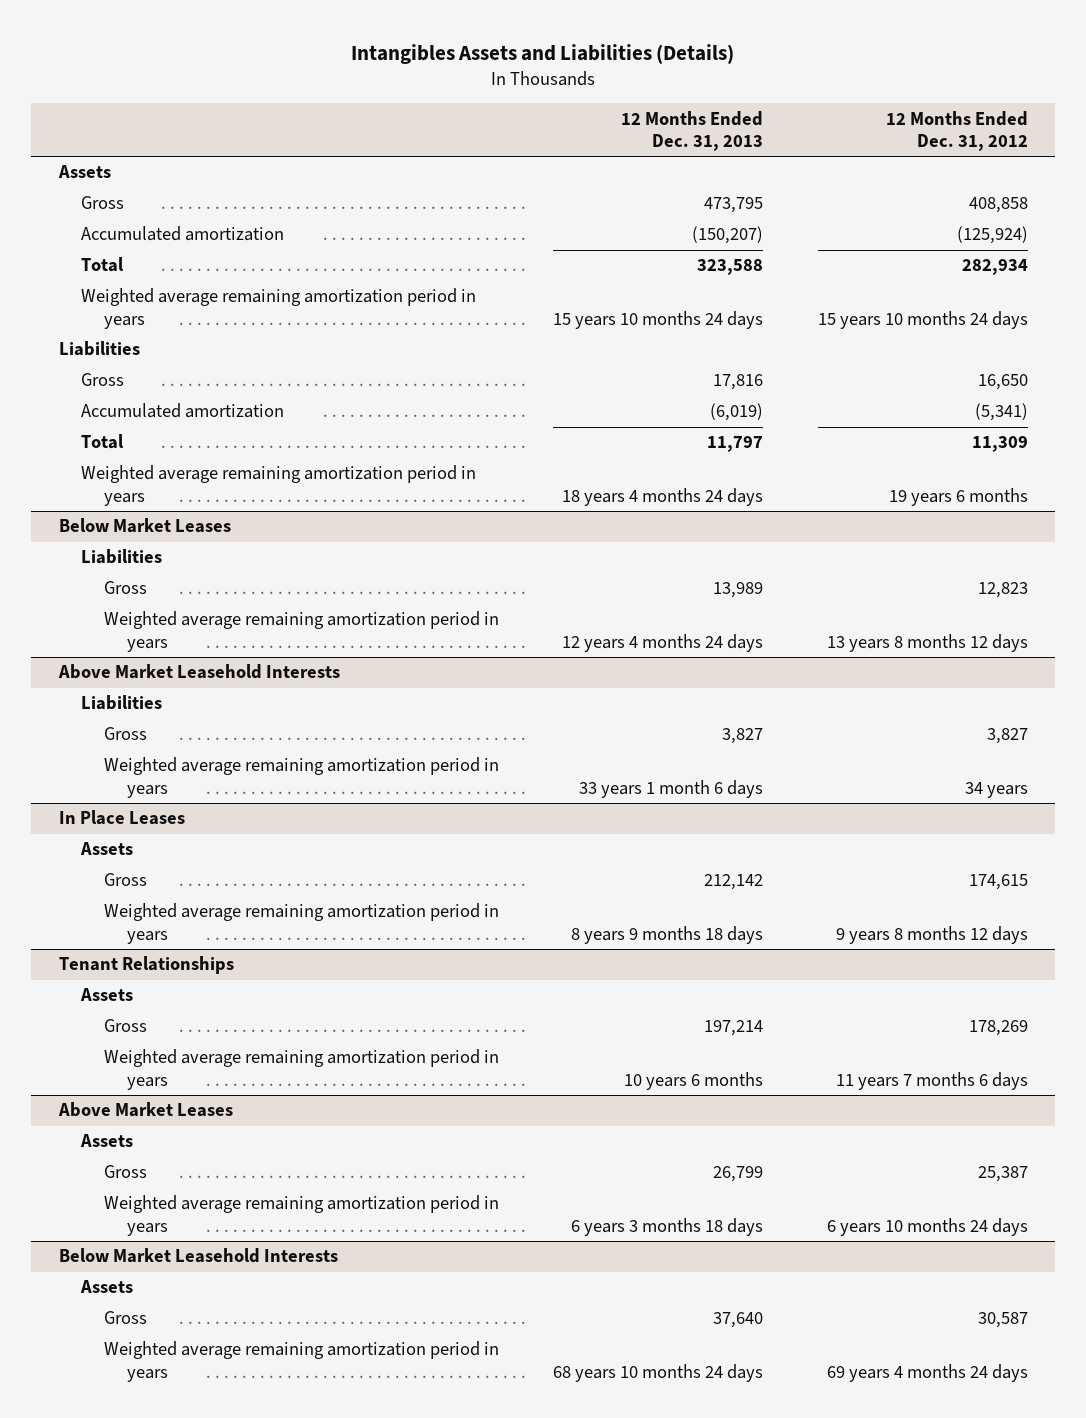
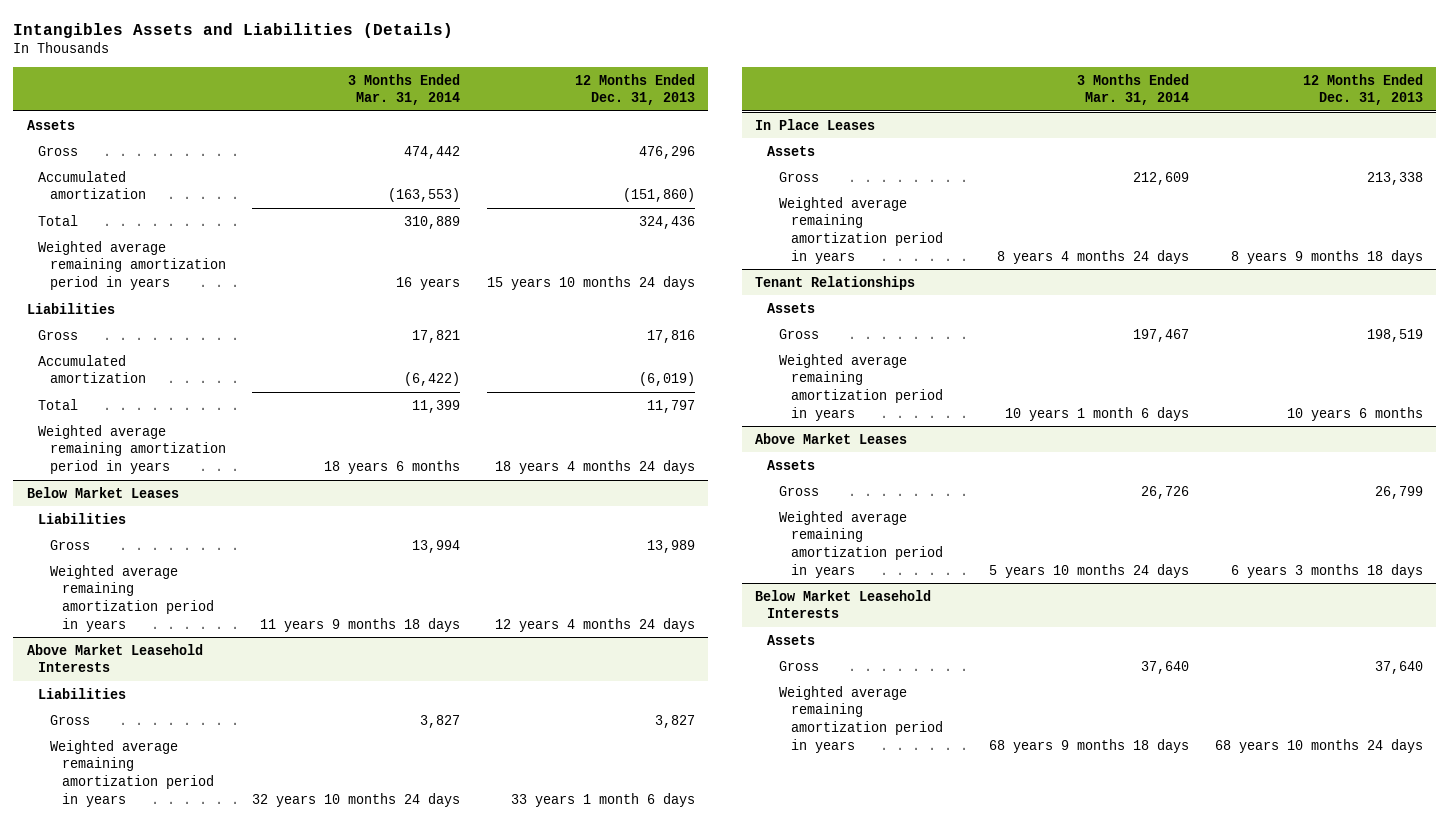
[885,110,1028,152] 12 Months Ended Dec. 31, 2012 -> none
none -> [348,73,461,106] 3 Months Ended Mar. 31, 2014
[704,197,764,214] 473,795 -> [638,145,695,159] 476,296
[692,226,764,245] (150,207) -> [622,188,695,203] (151,860)
[697,259,764,276] 323,588 -> [638,215,695,229] 324,436
[704,874,764,891] 212,142 -> [1367,171,1424,185] 213,338
[704,1020,764,1037] 197,214 -> [1367,328,1424,342] 198,519

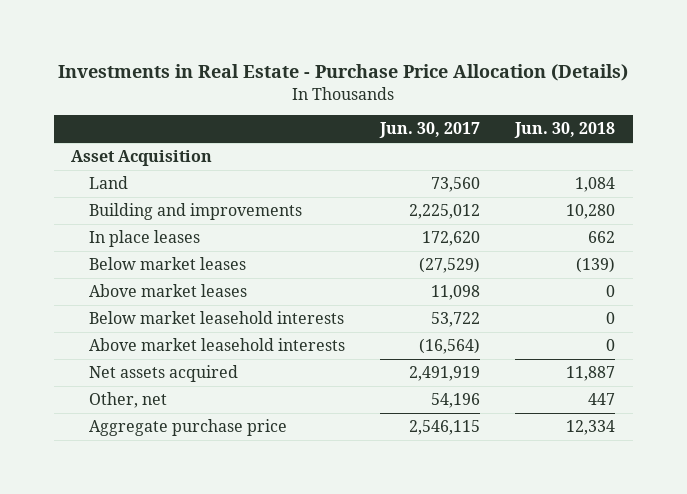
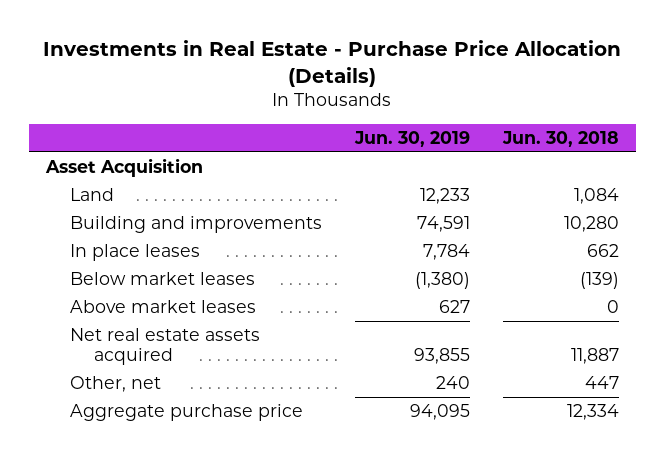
[379,122,481,139] Jun. 30, 2017 -> none
none -> [353,130,470,147] Jun. 30, 2019
[88,310,344,324] Below market leasehold interests -> none
[88,337,345,351] Above market leasehold interests -> none
[88,364,238,382] Net assets acquired -> [69,328,260,366] Net real estate assets acquired

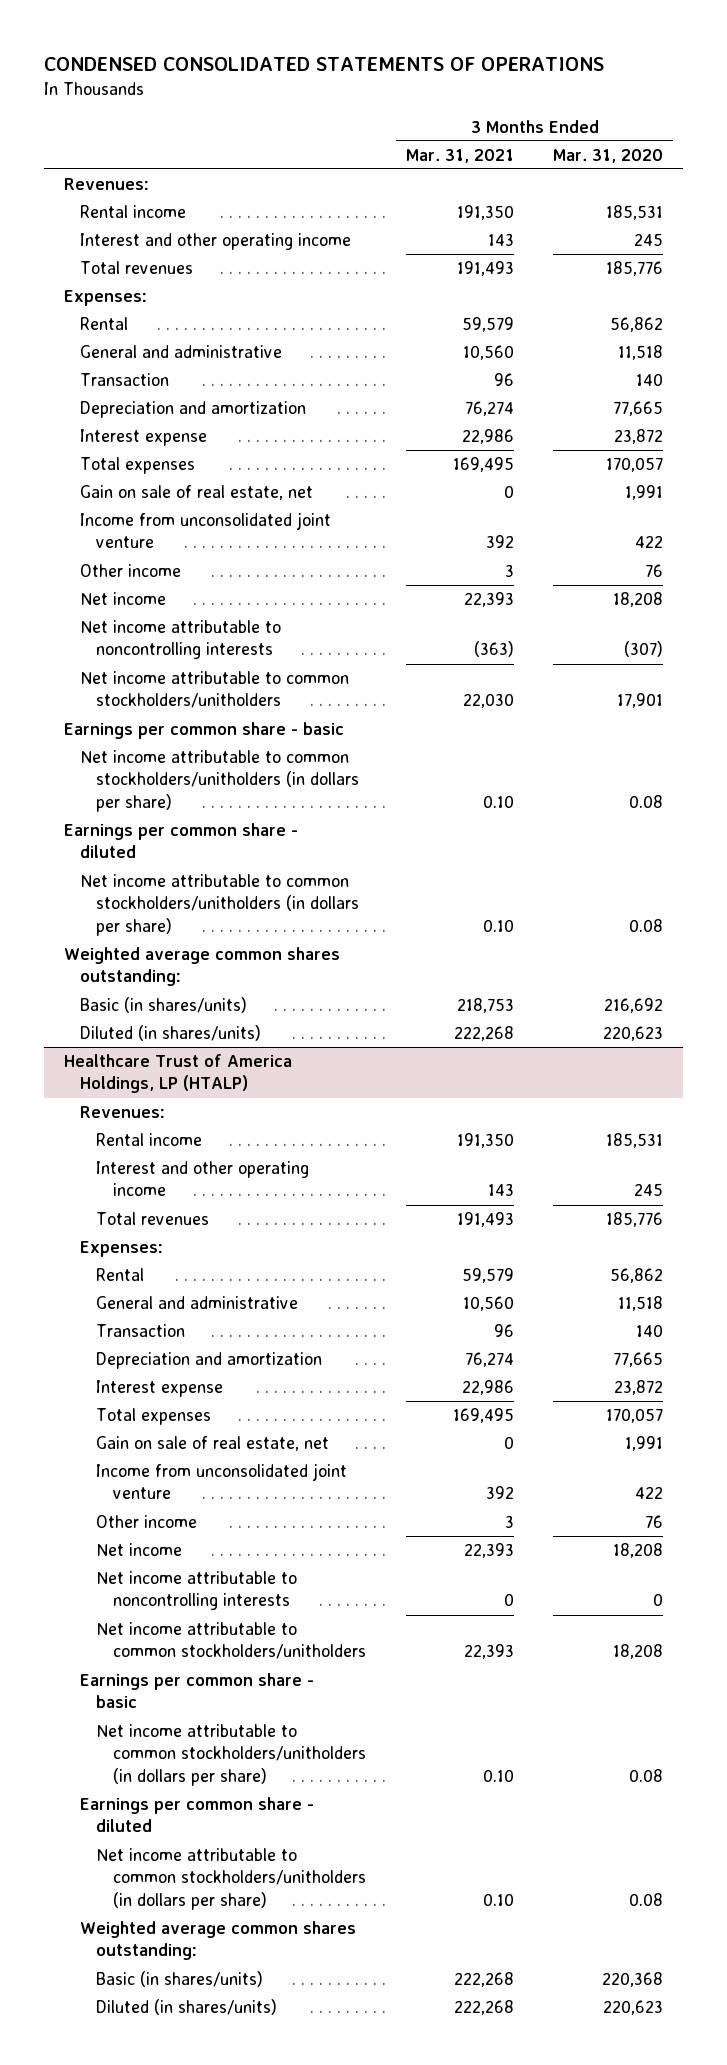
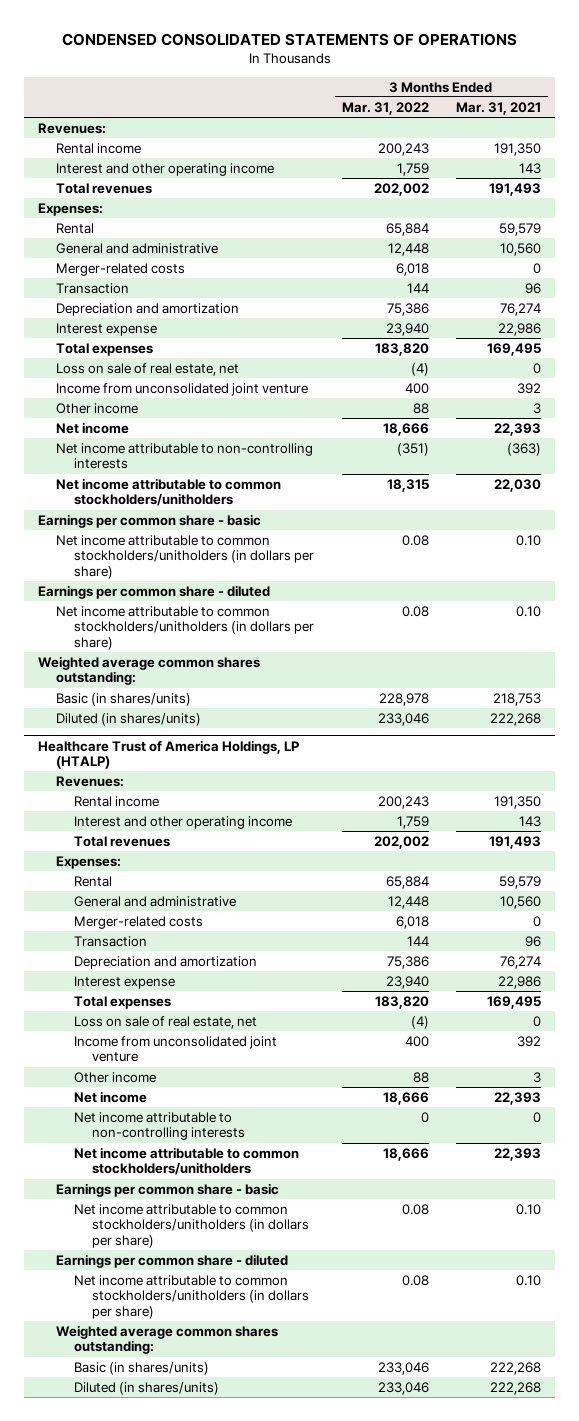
[553,148,664,163] Mar. 31, 2020 -> none
none -> [341,101,429,115] Mar. 31, 2022
none -> [56,262,186,276] Merger-related costs
[80,485,314,501] Gain on sale of real estate, net -> [56,362,240,376] Loss on sale of real estate, net
[80,620,282,660] Net income attributable to noncontrolling interests -> [56,442,314,470] Net income attributable to non-controlling interests
none -> [73,915,203,929] Merger-related costs
[96,1436,330,1452] Gain on sale of real estate, net -> [73,1015,257,1029] Loss on sale of real estate, net
[96,1571,298,1611] Net income attributable to noncontrolling interests -> [73,1111,245,1141] Net income attributable to non-controlling interests

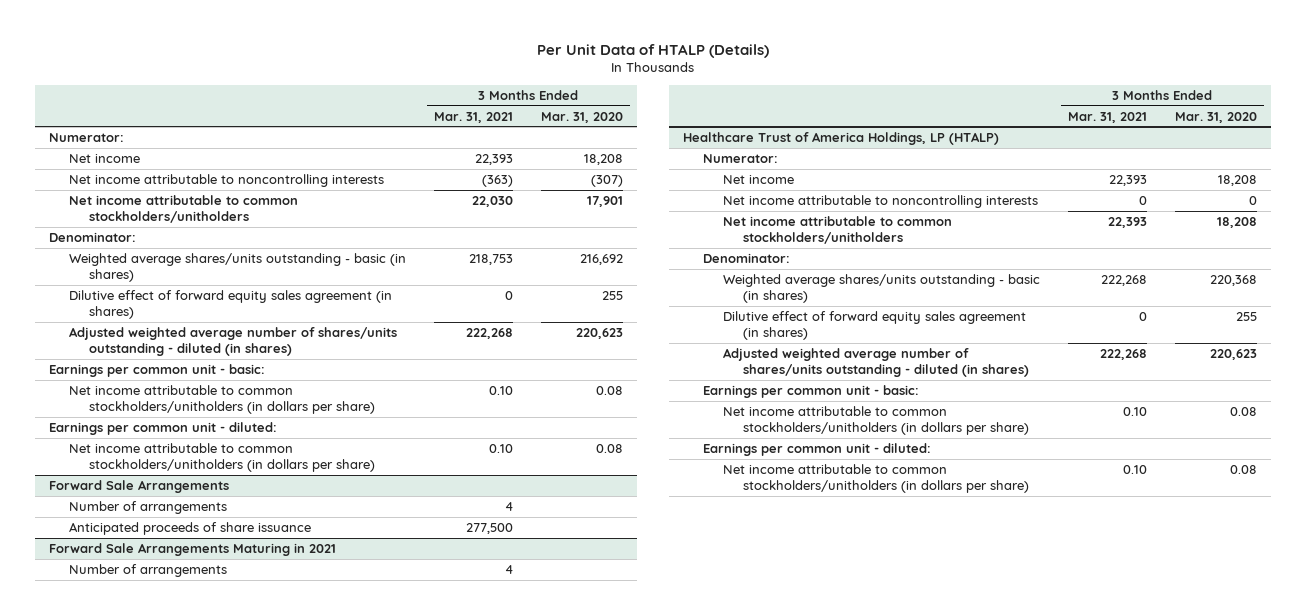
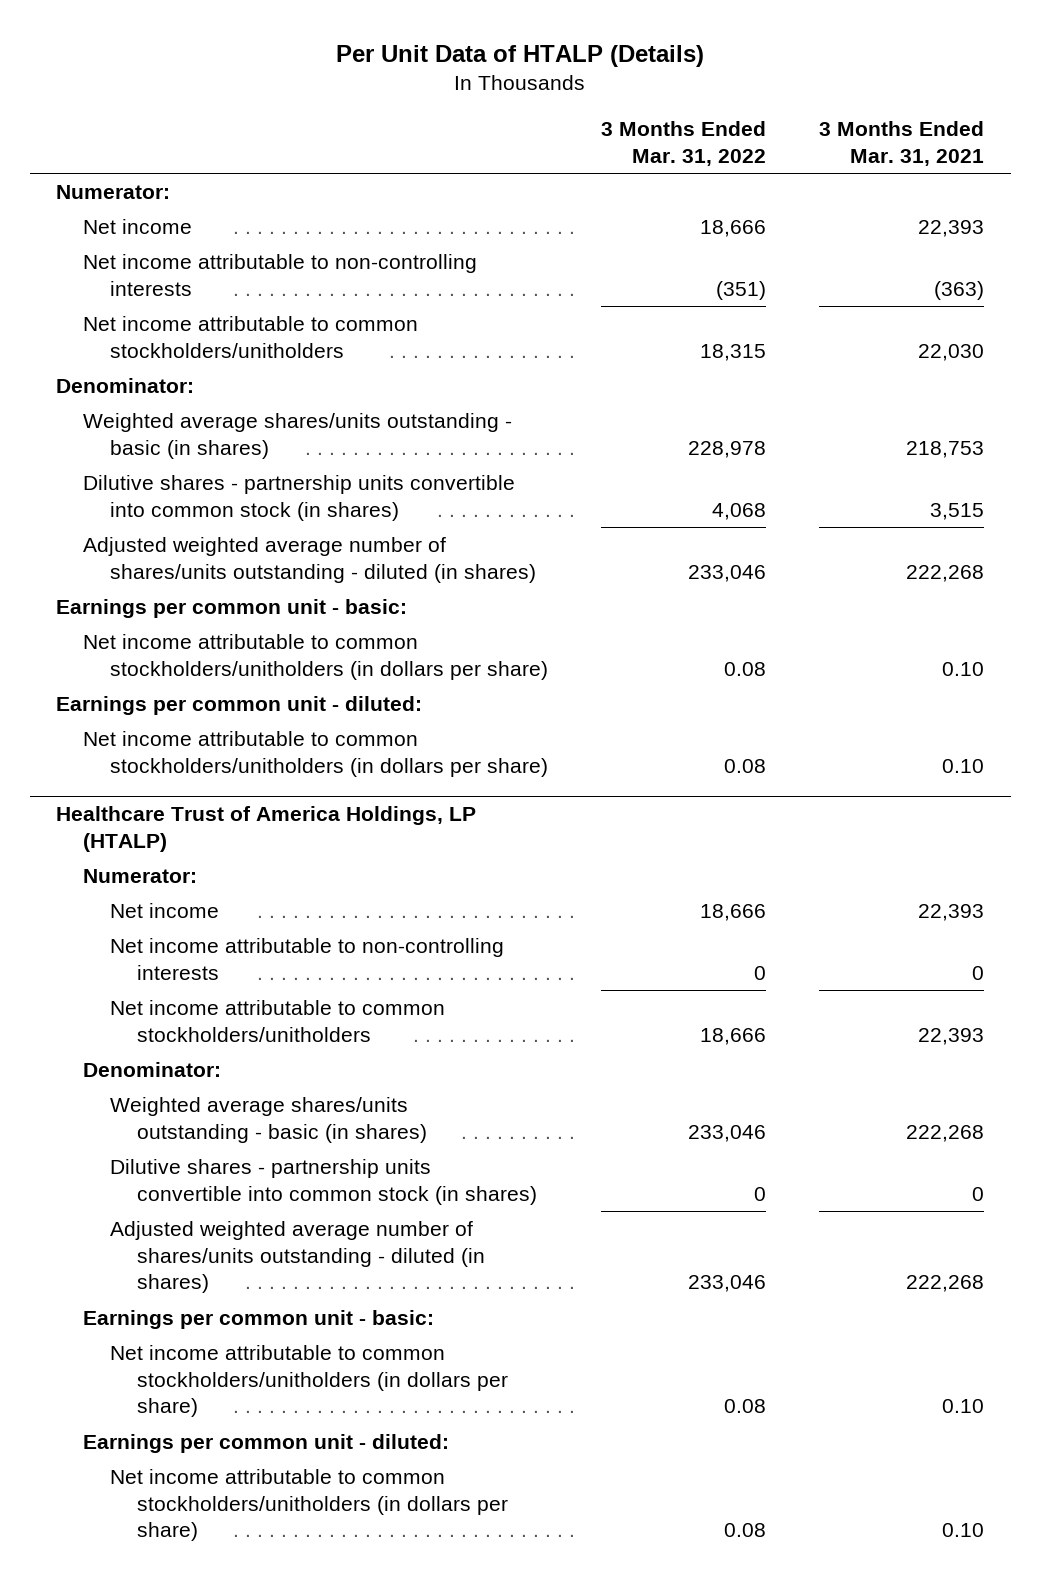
[540,111,623,123] Mar. 31, 2020 -> none
none -> [601,121,767,166] 3 Months Ended Mar. 31, 2022
[68,173,384,187] Net income attributable to noncontrolling interests -> [83,253,478,296] Net income attributable to non-controlling interests
[68,289,392,319] Dilutive effect of forward equity sales agreement (in shares) -> none
none -> [83,474,516,521] Dilutive shares - partnership units convertible into common stock (in shares)
[49,479,230,493] Forward Sale Arrangements -> none
[68,500,227,514] Number of arrangements -> none
[68,521,311,535] Anticipated proceeds of share issuance -> none
[49,542,337,556] Forward Sale Arrangements Maturing in 2021 -> none
[68,563,227,577] Number of arrangements -> none
[722,194,1038,208] Net income attributable to noncontrolling interests -> [110,937,505,980] Net income attributable to non-controlling interests
[722,310,1026,340] Dilutive effect of forward equity sales agreement (in shares) -> none
none -> [110,1158,538,1205] Dilutive shares - partnership units convertible into common stock (in shares)

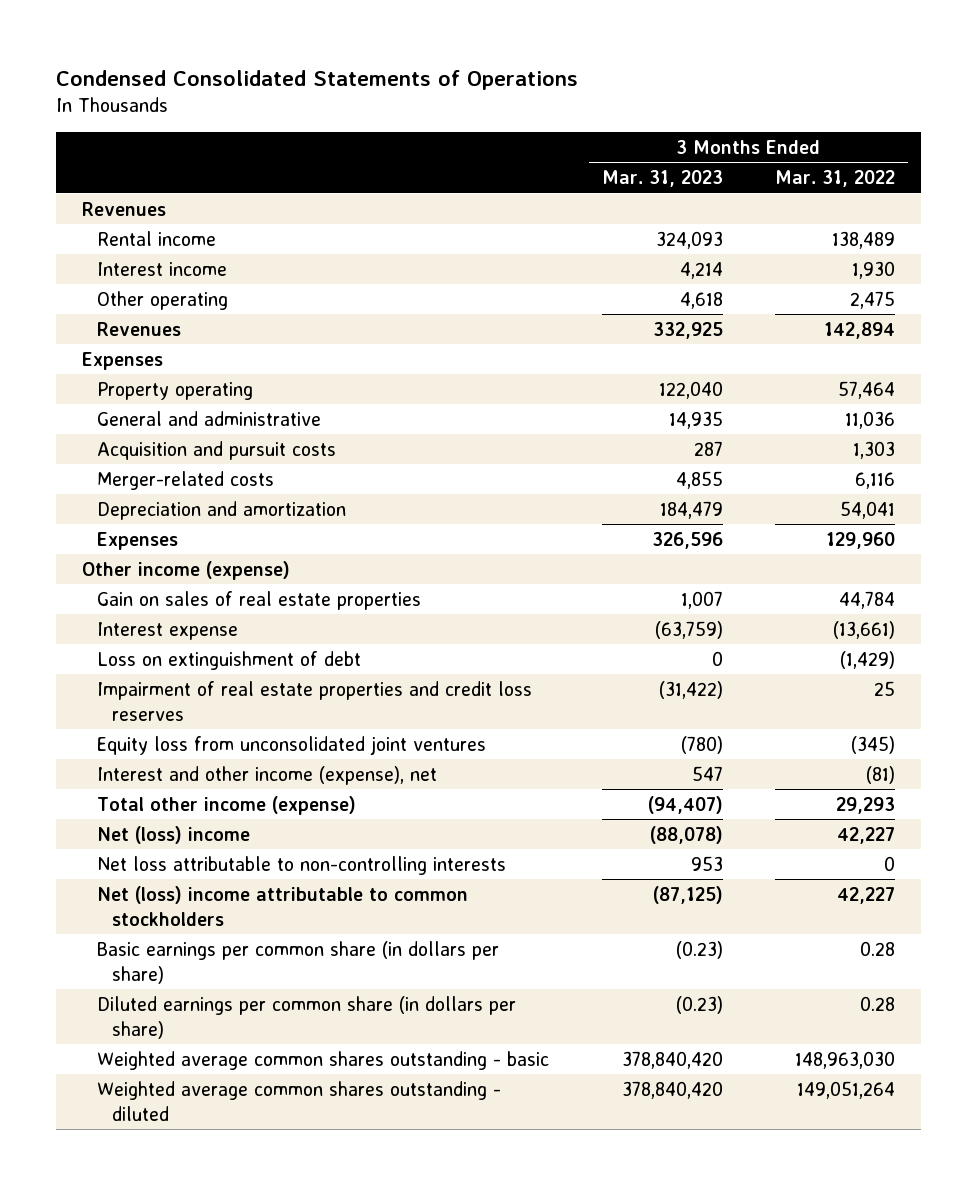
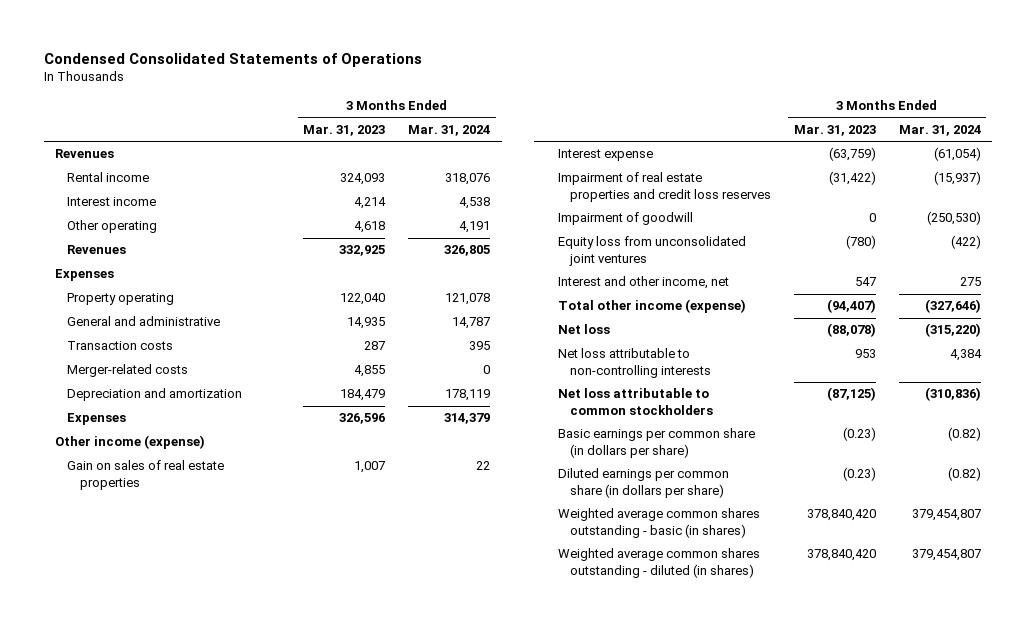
[774,170,895,188] Mar. 31, 2022 -> none
none -> [408,124,491,136] Mar. 31, 2024
[97,440,337,460] Acquisition and pursuit costs -> [67,341,174,351] Transaction costs
[97,650,362,670] Loss on extinguishment of debt -> none
none -> [557,212,693,226] Impairment of goodwill
[97,765,438,785] Interest and other income (expense), net -> [557,276,729,290] Interest and other income, net
[97,825,251,844] Net (loss) income -> [557,324,610,335] Net loss
[97,885,469,926] Net (loss) income attributable to common stockholders -> [557,388,713,415] Net loss attributable to common stockholders
[97,1050,550,1070] Weighted average common shares outstanding - basic -> [557,508,760,538] Weighted average common shares outstanding - basic (in shares)
[97,1080,502,1121] Weighted average common shares outstanding - diluted -> [557,548,760,578] Weighted average common shares outstanding - diluted (in shares)

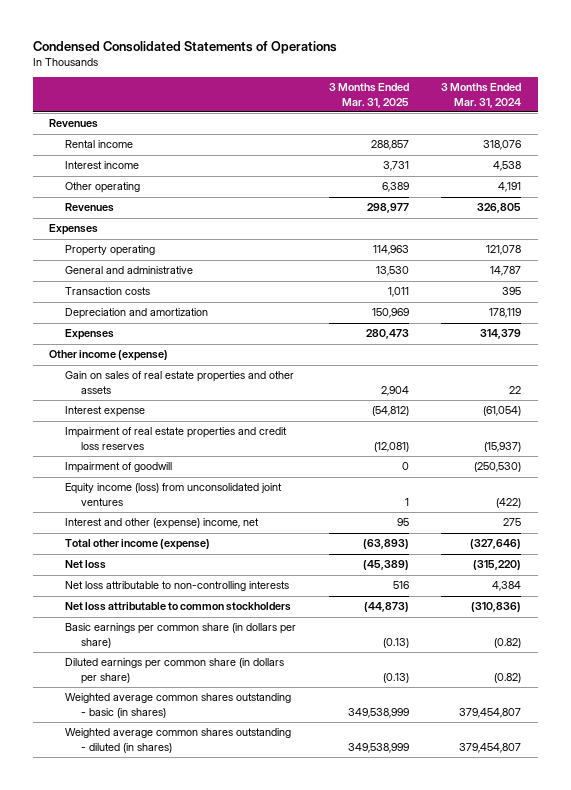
[303,124,386,136] Mar. 31, 2023 -> none
none -> [328,83,409,108] 3 Months Ended Mar. 31, 2025
[67,364,189,378] Merger-related costs -> none
[67,460,225,490] Gain on sales of real estate properties -> [65,371,295,394] Gain on sales of real estate properties and other assets
[557,236,746,266] Equity loss from unconsolidated joint ventures -> [65,483,283,506] Equity income (loss) from unconsolidated joint ventures
[557,276,729,290] Interest and other income, net -> [65,518,260,530] Interest and other (expense) income, net

